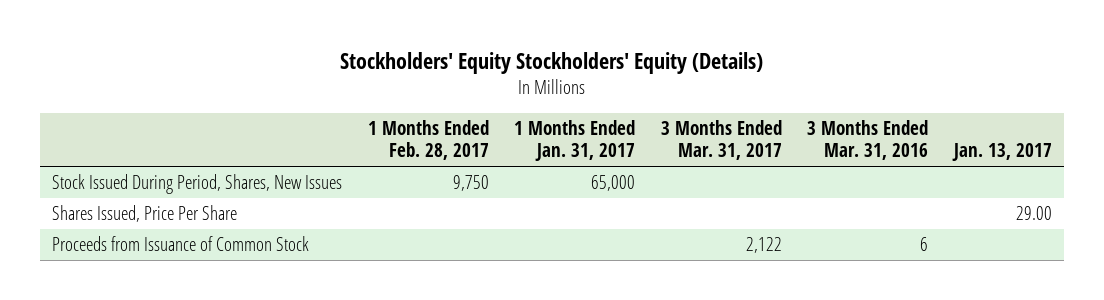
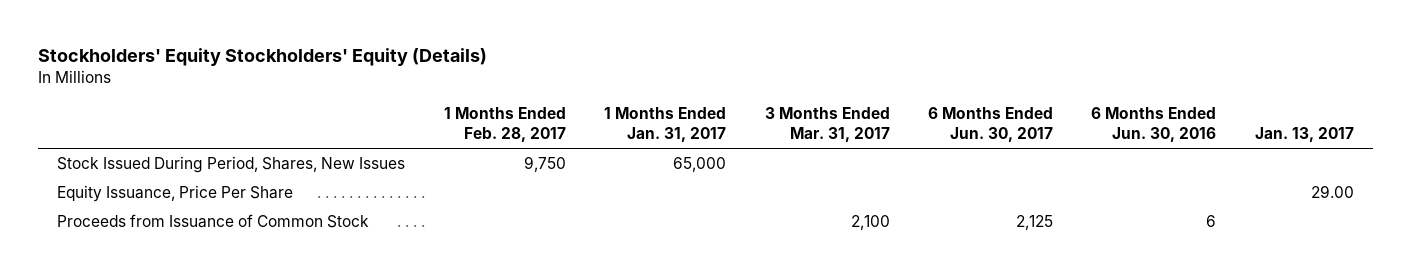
[807,120,929,161] 3 Months Ended Mar. 31, 2016 -> none
none -> [928,107,1054,143] 6 Months Ended Jun. 30, 2017
none -> [1091,107,1217,143] 6 Months Ended Jun. 30, 2016
[52,205,238,223] Shares Issued, Price Per Share -> [57,185,294,203] Equity Issuance, Price Per Share
[745,237,782,254] 2,122 -> [850,215,890,231] 2,100

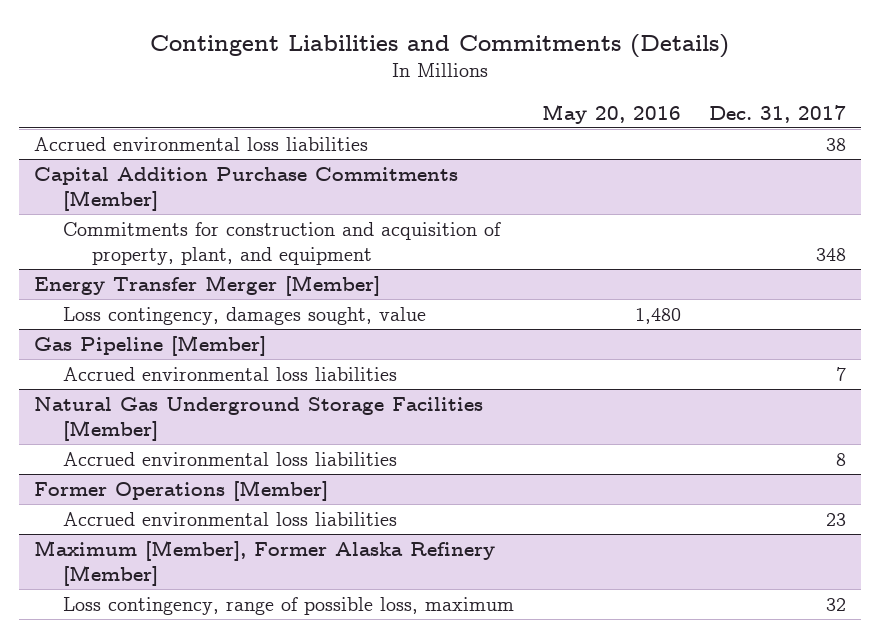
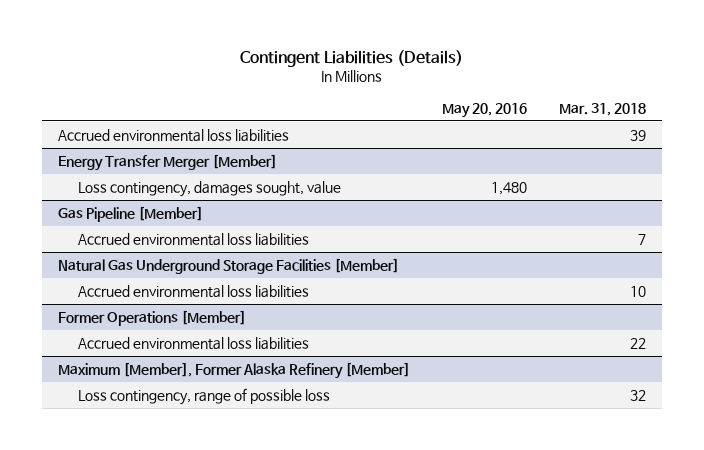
[150,33,730,58] Contingent Liabilities and Commitments (Details) -> [240,50,464,68] Contingent Liabilities (Details)
[709,104,847,123] Dec. 31, 2017 -> none
none -> [559,102,647,116] Mar. 31, 2018
[33,167,458,211] Capital Addition Purchase Commitments [Member] -> none
[62,222,501,265] Commitments for construction and acquisition of property, plant, and equipment -> none
[62,597,514,616] Loss contingency, range of possible loss, maximum -> [77,387,330,405] Loss contingency, range of possible loss

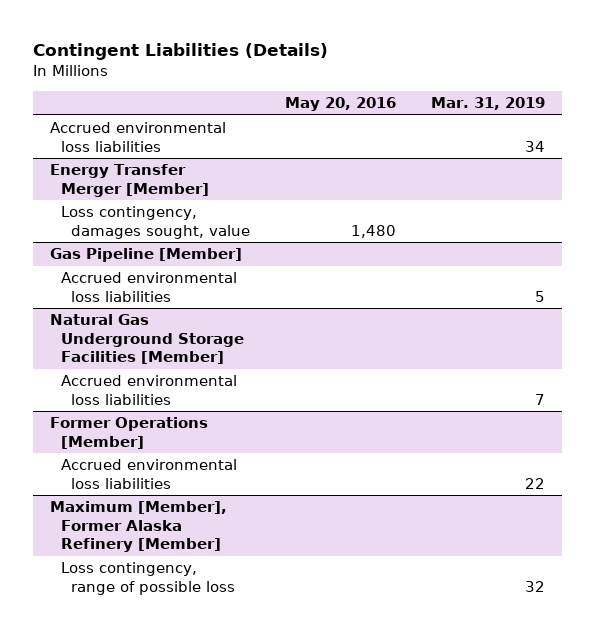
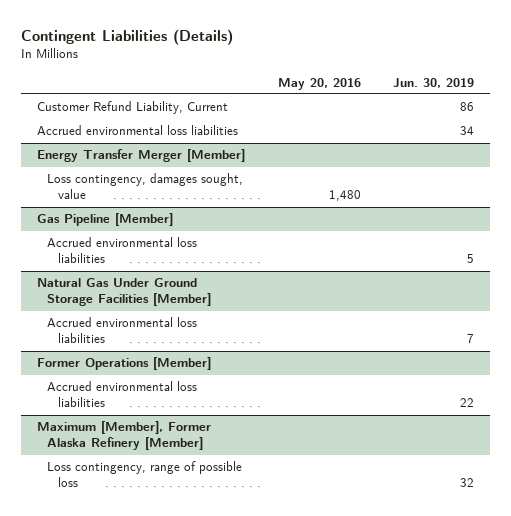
[430,96,545,110] Mar. 31, 2019 -> none
none -> [393,77,475,88] Jun. 30, 2019
none -> [37,101,229,115] Customer Refund Liability, Current
[50,314,244,365] Natural Gas Underground Storage Facilities [Member] -> [37,278,212,307] Natural Gas Under Ground Storage Facilities [Member]

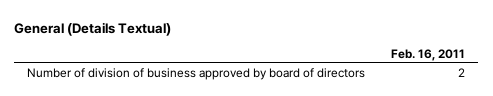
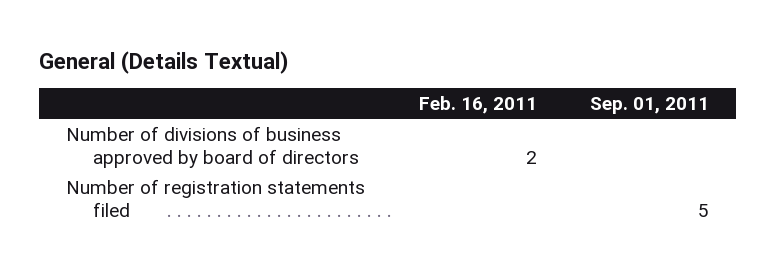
none -> [589,96,709,114] Sep. 01, 2011
[27,68,366,81] Number of division of business approved by board of directors -> [66,125,360,168] Number of divisions of business approved by board of directors
none -> [66,178,366,217] Number of registration statements filed

